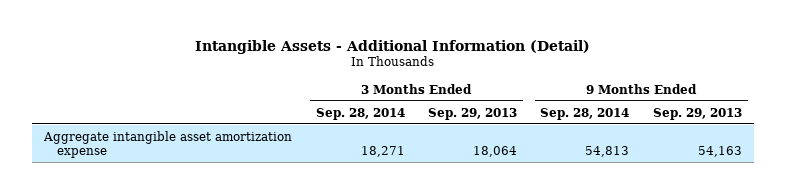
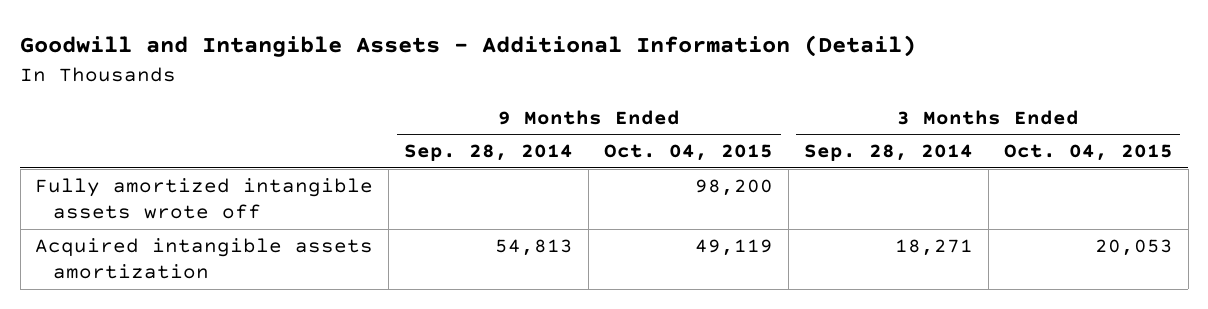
[195,39,591,54] Intangible Assets - Additional Information (Detail) -> [20,35,917,58] Goodwill and Intangible Assets - Additional Information (Detail)
[428,107,518,120] Sep. 29, 2013 -> none
[652,107,742,120] Sep. 29, 2013 -> none
none -> [604,144,774,162] Oct. 04, 2015
none -> [1003,144,1173,162] Oct. 04, 2015
none -> [35,177,374,220] Fully amortized intangible assets wrote off
[43,130,293,158] Aggregate intangible asset amortization expense -> [35,237,374,280] Acquired intangible assets amortization

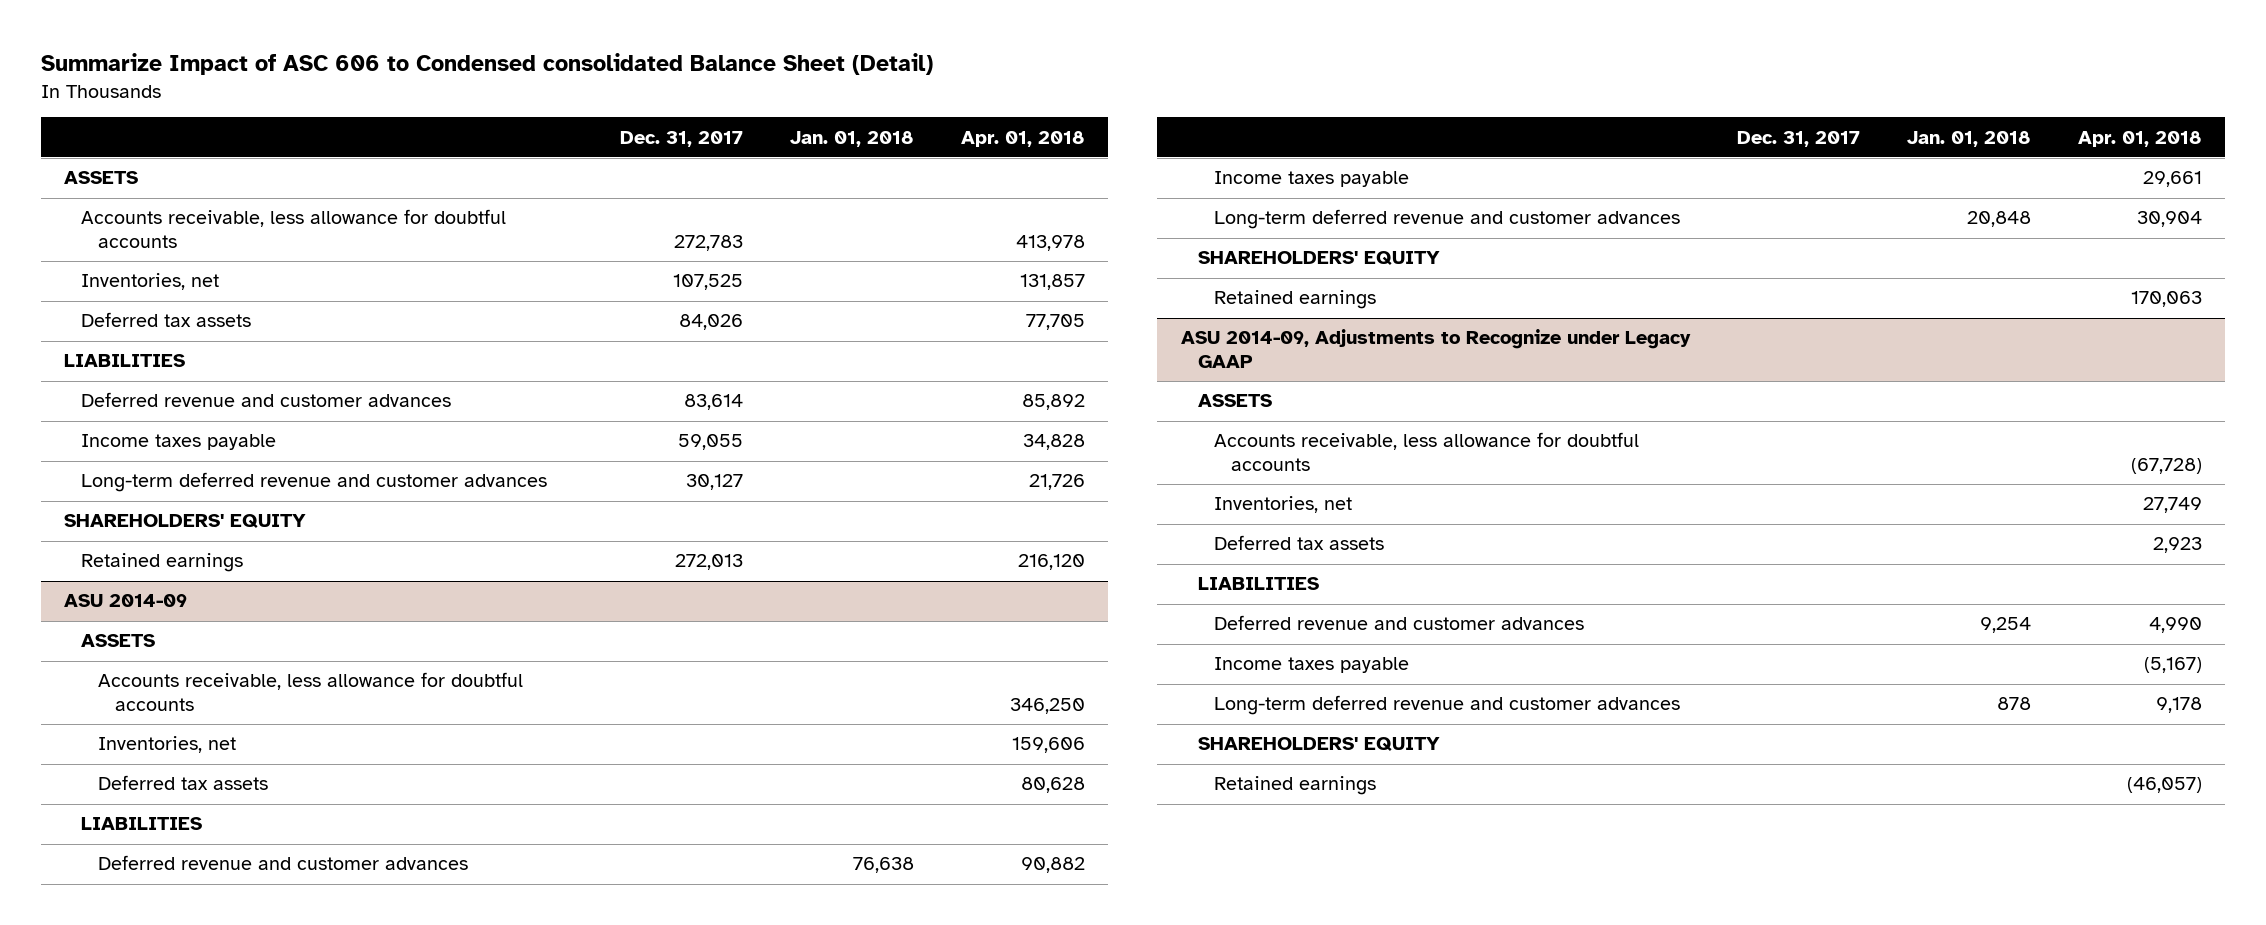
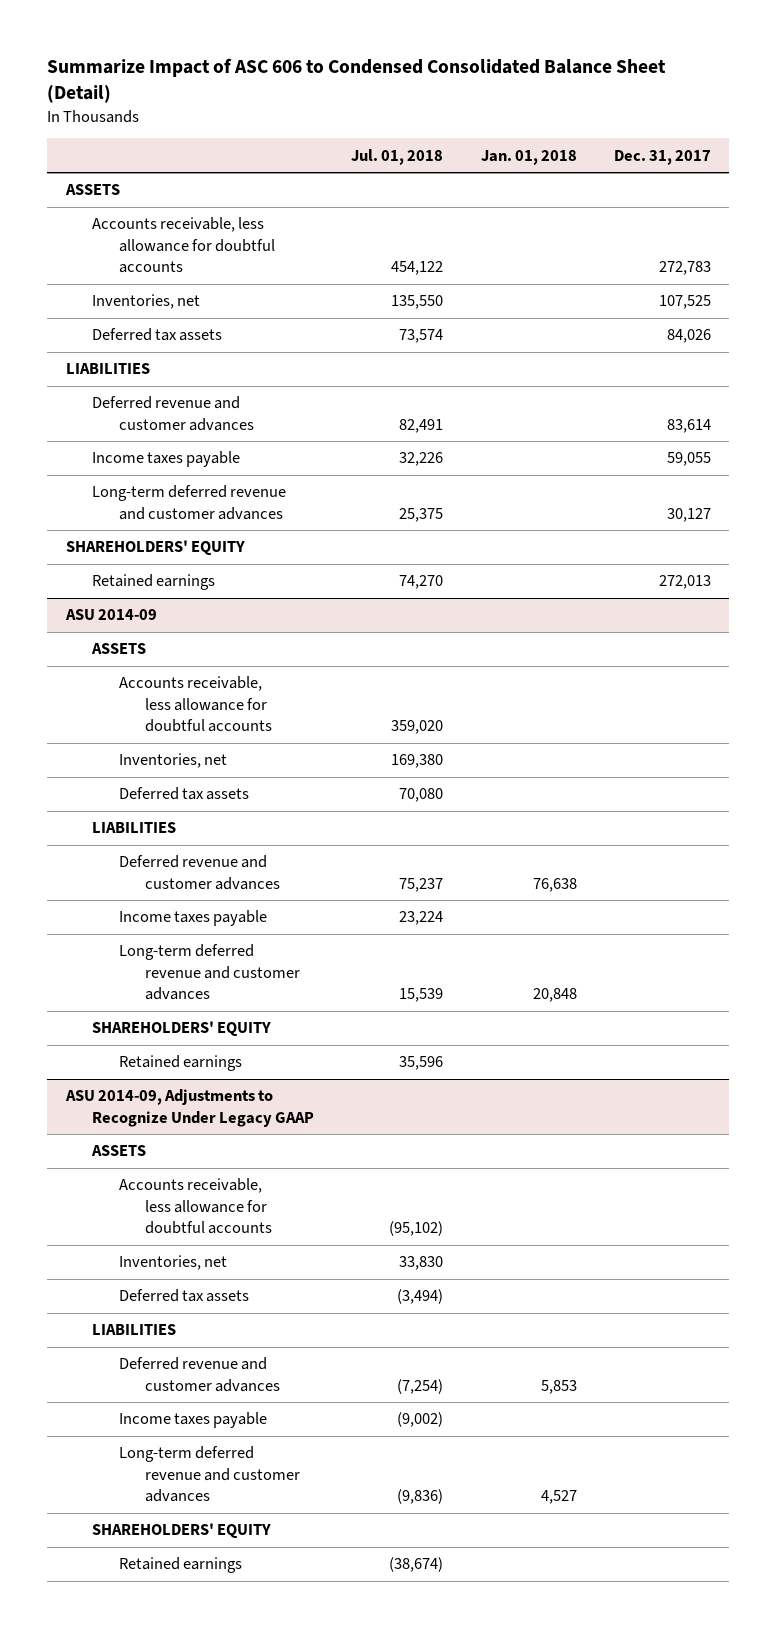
[40,53,933,76] Summarize Impact of ASC 606 to Condensed consolidated Balance Sheet (Detail) -> [47,58,667,104] Summarize Impact of ASC 606 to Condensed Consolidated Balance Sheet (Detail)
[960,130,1085,147] Apr. 01, 2018 -> none
none -> [351,148,444,165] Jul. 01, 2018
[1180,329,1691,369] ASU 2014-09, Adjustments to Recognize under Legacy GAAP -> [64,1089,315,1127] ASU 2014-09, Adjustments to Recognize Under Legacy GAAP
[1979,617,2031,634] 9,254 -> [540,1379,577,1394] 5,853
[1996,697,2031,711] 878 -> [540,1490,577,1505] 4,527

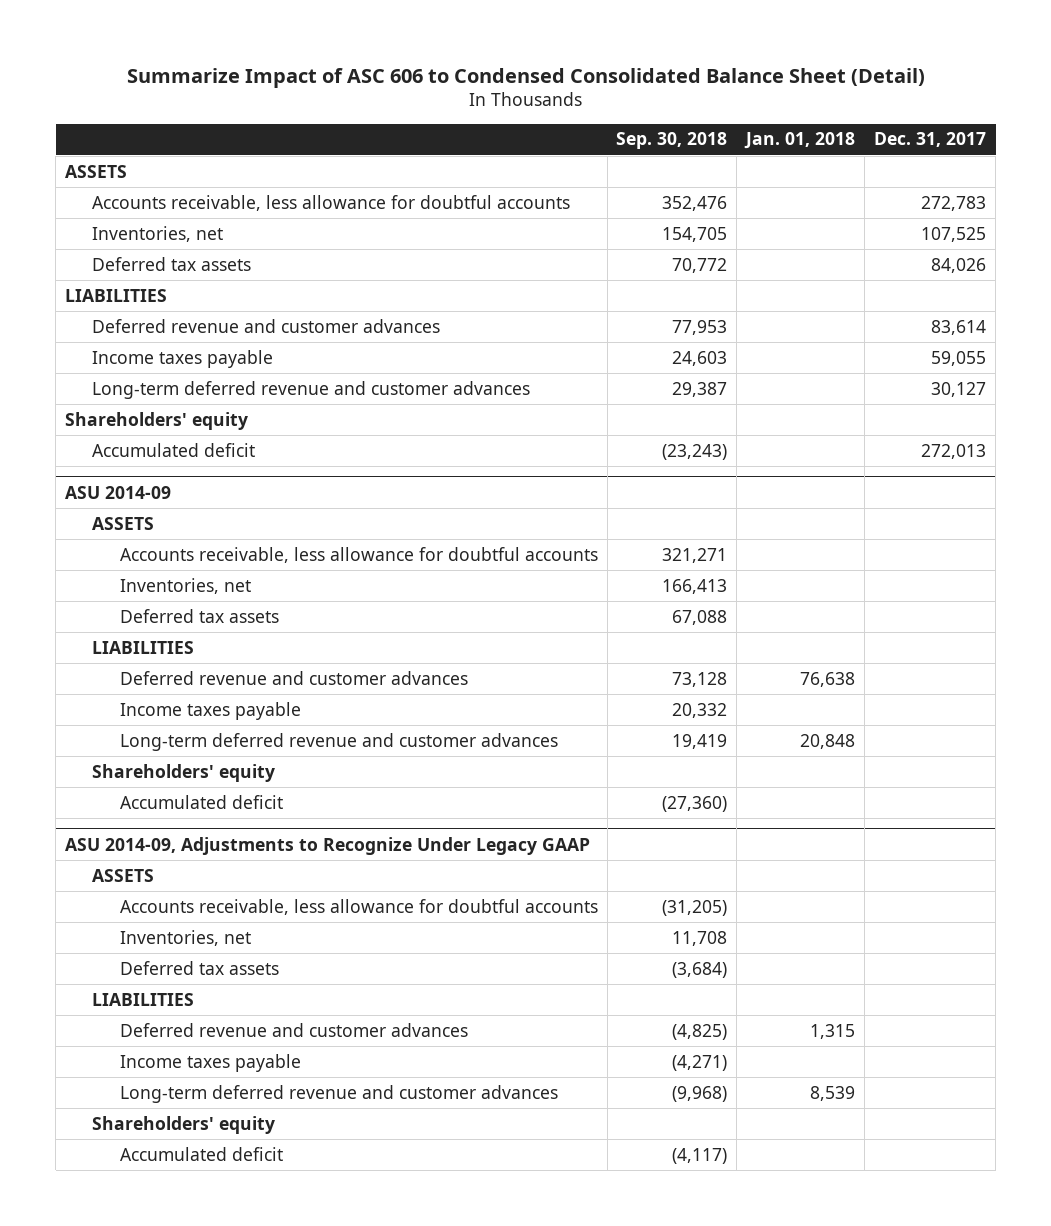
[351,148,444,165] Jul. 01, 2018 -> none
none -> [616,132,728,150] Sep. 30, 2018
[65,540,245,556] SHAREHOLDERS' EQUITY -> [65,411,249,430] Shareholders' equity
[92,574,216,591] Retained earnings -> [92,442,256,457] Accumulated deficit
[92,1021,272,1037] SHAREHOLDERS' EQUITY -> [92,763,276,782] Shareholders' equity
[118,1055,242,1072] Retained earnings -> [119,794,283,809] Accumulated deficit
[540,1379,577,1394] 5,853 -> [810,1023,856,1039] 1,315
[540,1490,577,1505] 4,527 -> [810,1085,856,1101] 8,539
[92,1523,272,1539] SHAREHOLDERS' EQUITY -> [92,1115,276,1134] Shareholders' equity
[118,1557,242,1574] Retained earnings -> [119,1146,283,1161] Accumulated deficit

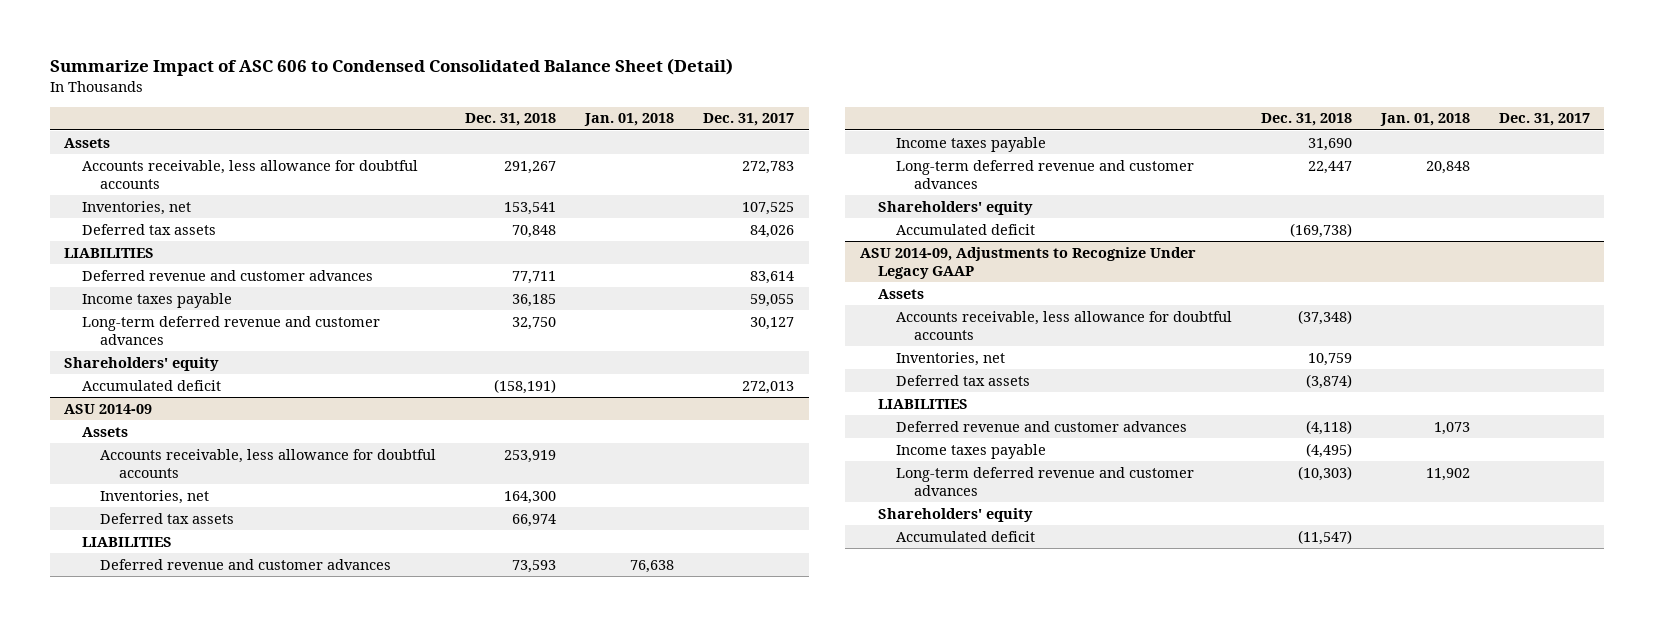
[616,132,728,150] Sep. 30, 2018 -> none
none -> [465,113,557,127] Dec. 31, 2018
[65,164,128,178] ASSETS -> [64,137,111,148] Assets
[92,516,155,530] ASSETS -> [82,426,129,437] Assets
[92,868,155,882] ASSETS -> [877,288,924,299] Assets
[810,1023,856,1039] 1,315 -> [1433,421,1470,435] 1,073
[810,1085,856,1101] 8,539 -> [1425,467,1470,481] 11,902

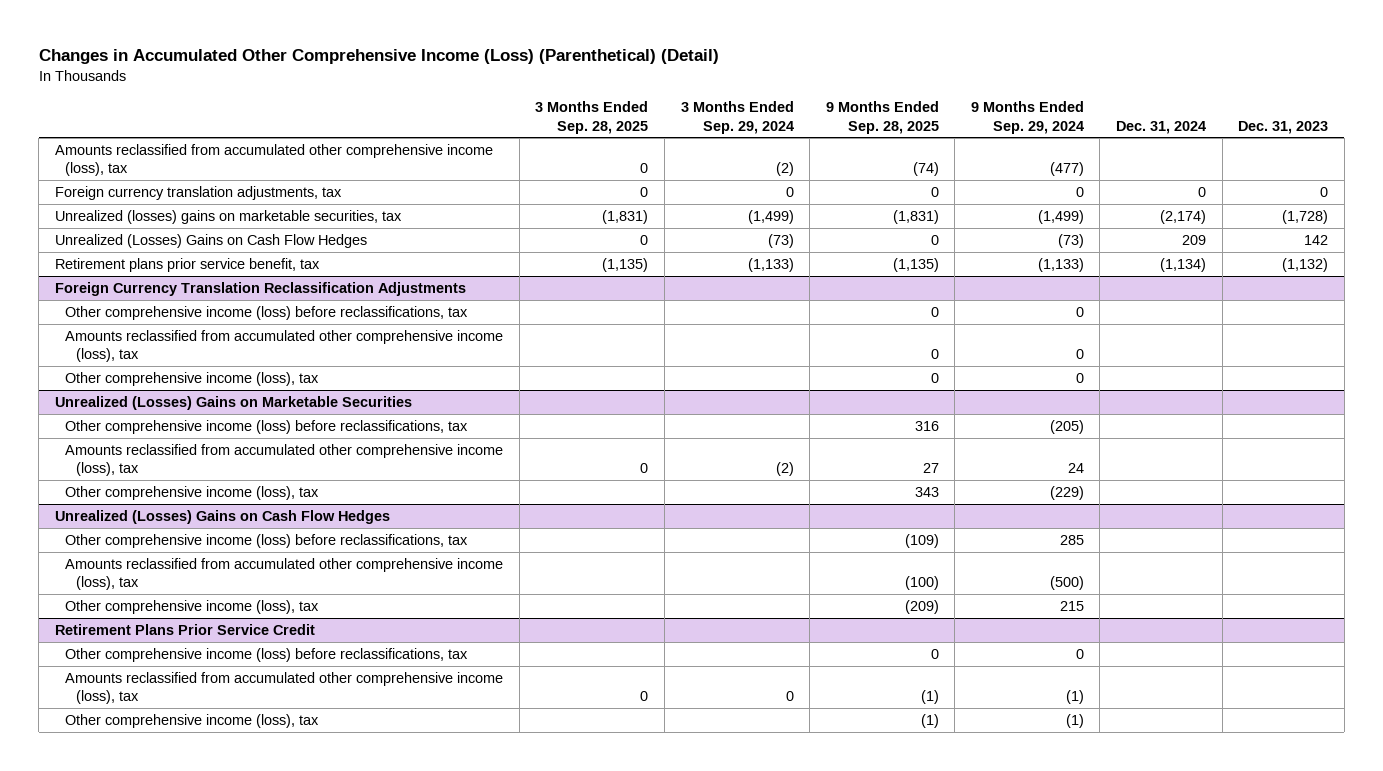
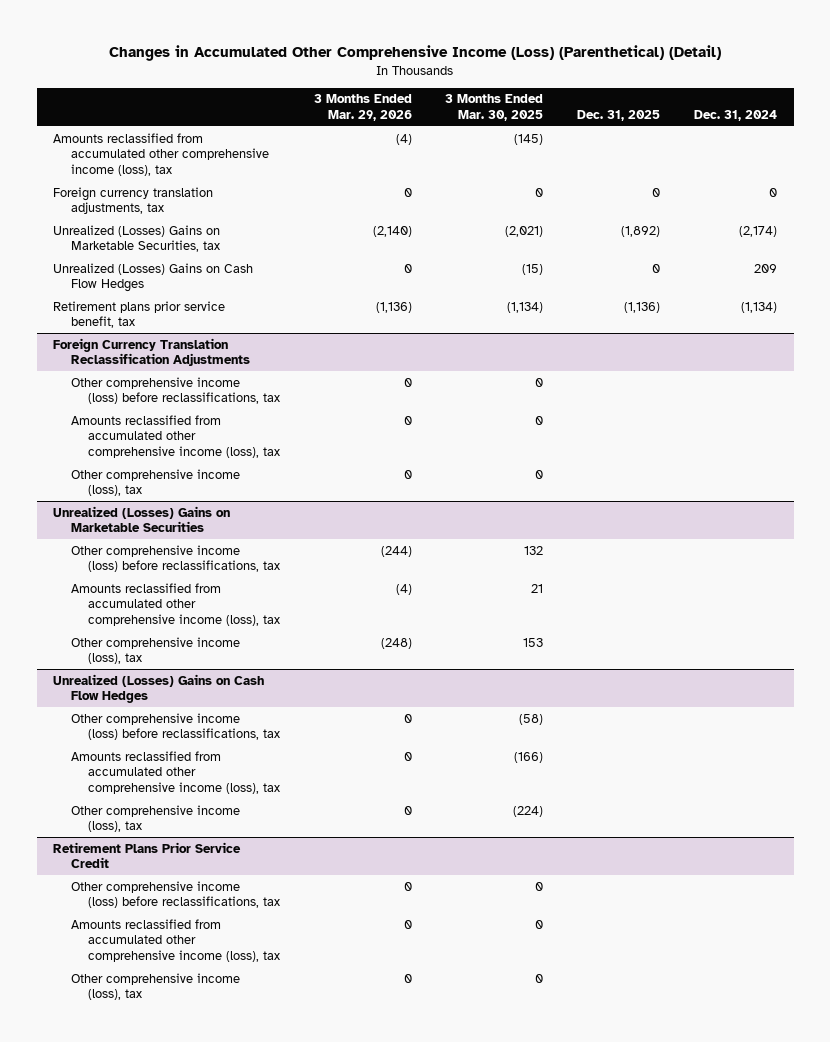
[535,101,649,134] 3 Months Ended Sep. 28, 2025 -> none
[680,101,794,134] 3 Months Ended Sep. 29, 2024 -> none
[825,101,939,134] 9 Months Ended Sep. 28, 2025 -> none
[970,101,1084,134] 9 Months Ended Sep. 29, 2024 -> none
[1238,120,1329,134] Dec. 31, 2023 -> none
none -> [313,94,412,121] 3 Months Ended Mar. 29, 2026
none -> [445,94,544,121] 3 Months Ended Mar. 30, 2025
none -> [577,109,661,121] Dec. 31, 2025
[54,209,402,224] Unrealized (losses) gains on marketable securities, tax -> [53,224,221,253] Unrealized (Losses) Gains on Marketable Securities, tax

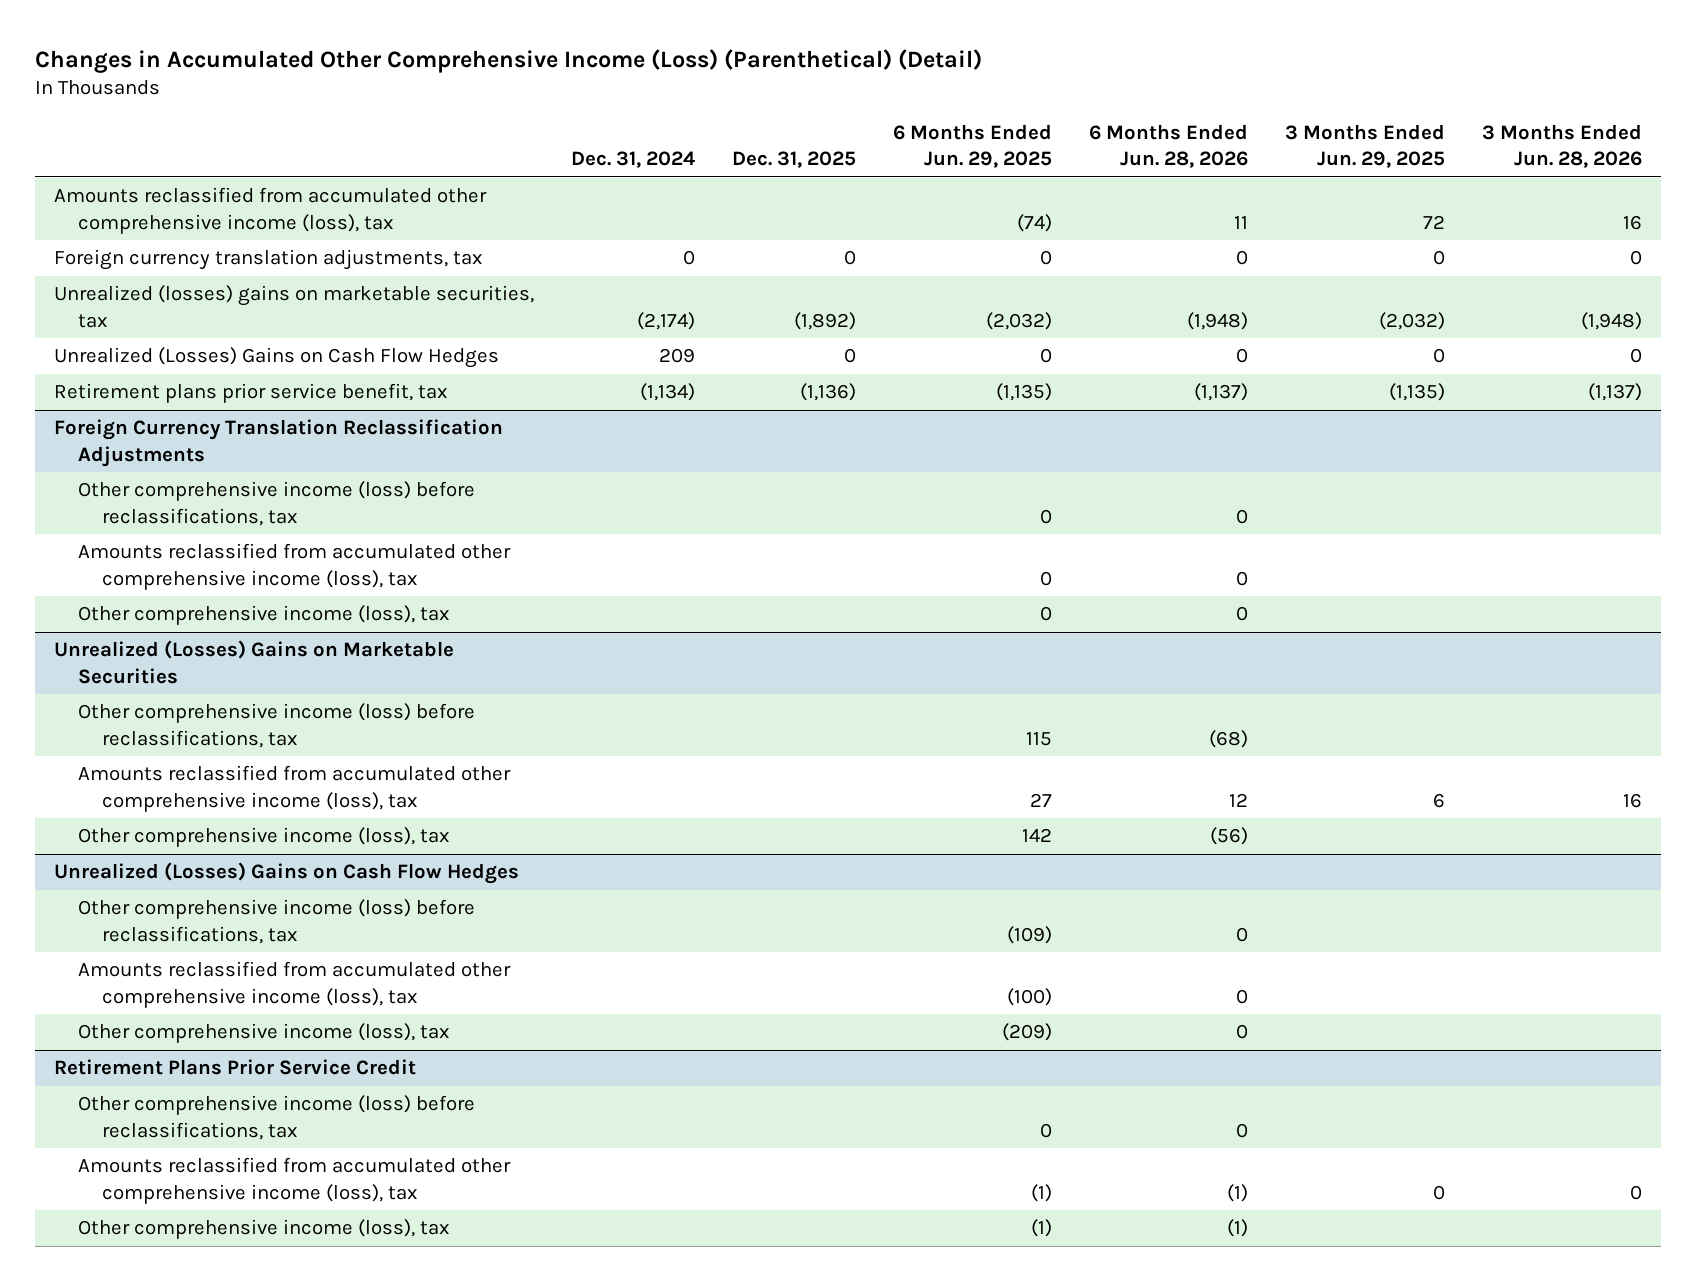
[313,94,412,121] 3 Months Ended Mar. 29, 2026 -> none
[445,94,544,121] 3 Months Ended Mar. 30, 2025 -> none
none -> [892,123,1052,169] 6 Months Ended Jun. 29, 2025
none -> [1089,123,1249,169] 6 Months Ended Jun. 28, 2026
none -> [1285,123,1446,169] 3 Months Ended Jun. 29, 2025
none -> [1482,123,1643,169] 3 Months Ended Jun. 28, 2026
[53,224,221,253] Unrealized (Losses) Gains on Marketable Securities, tax -> [53,285,534,328] Unrealized (losses) gains on marketable securities, tax

